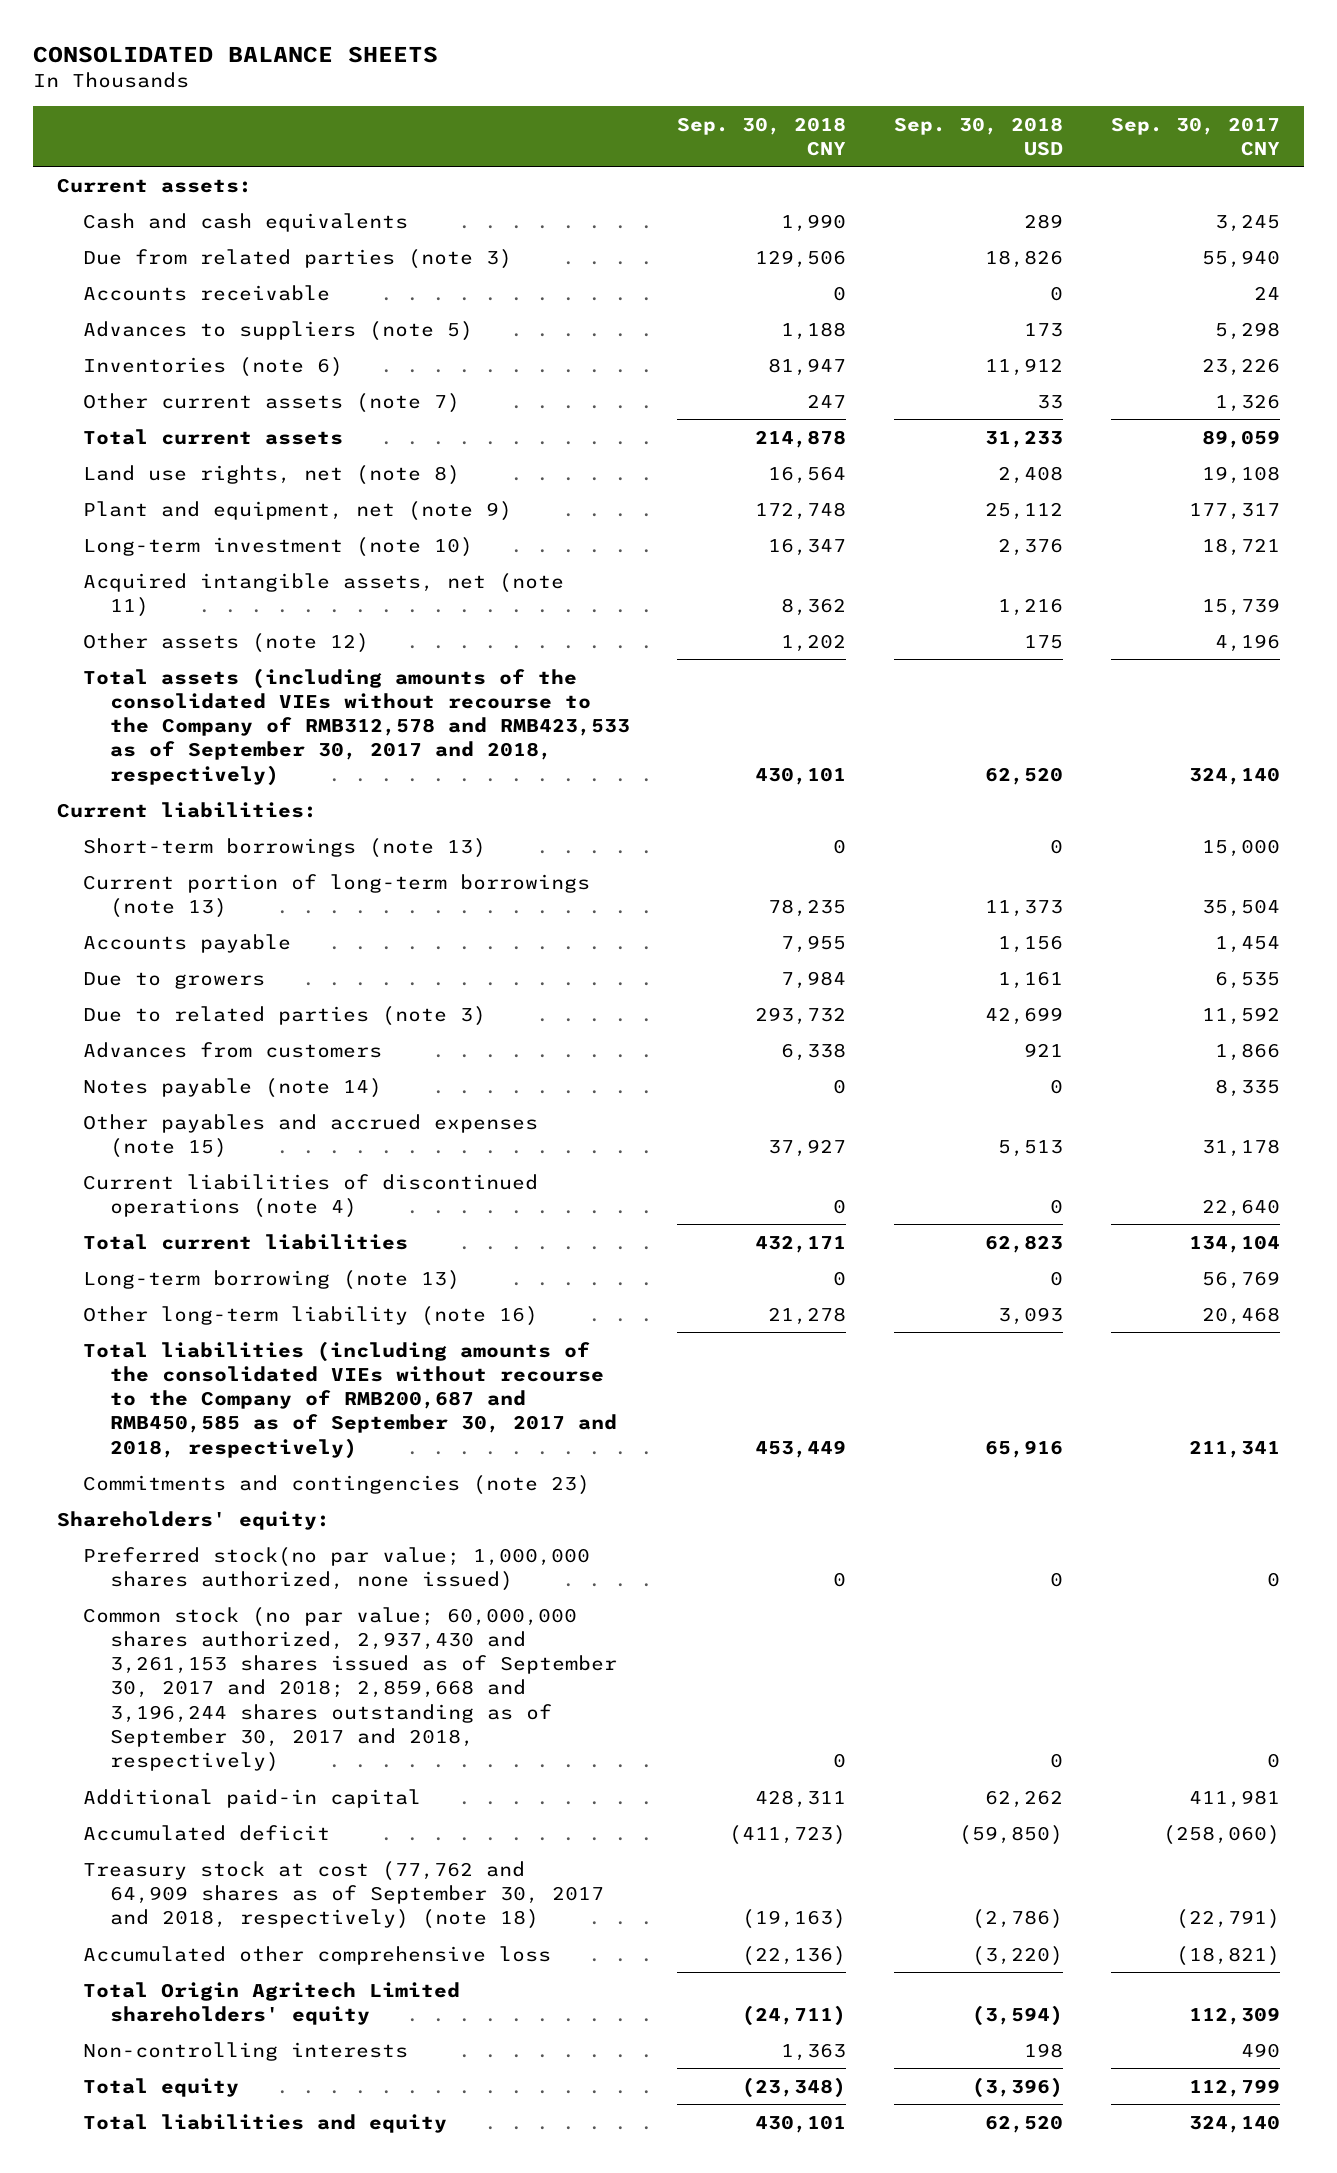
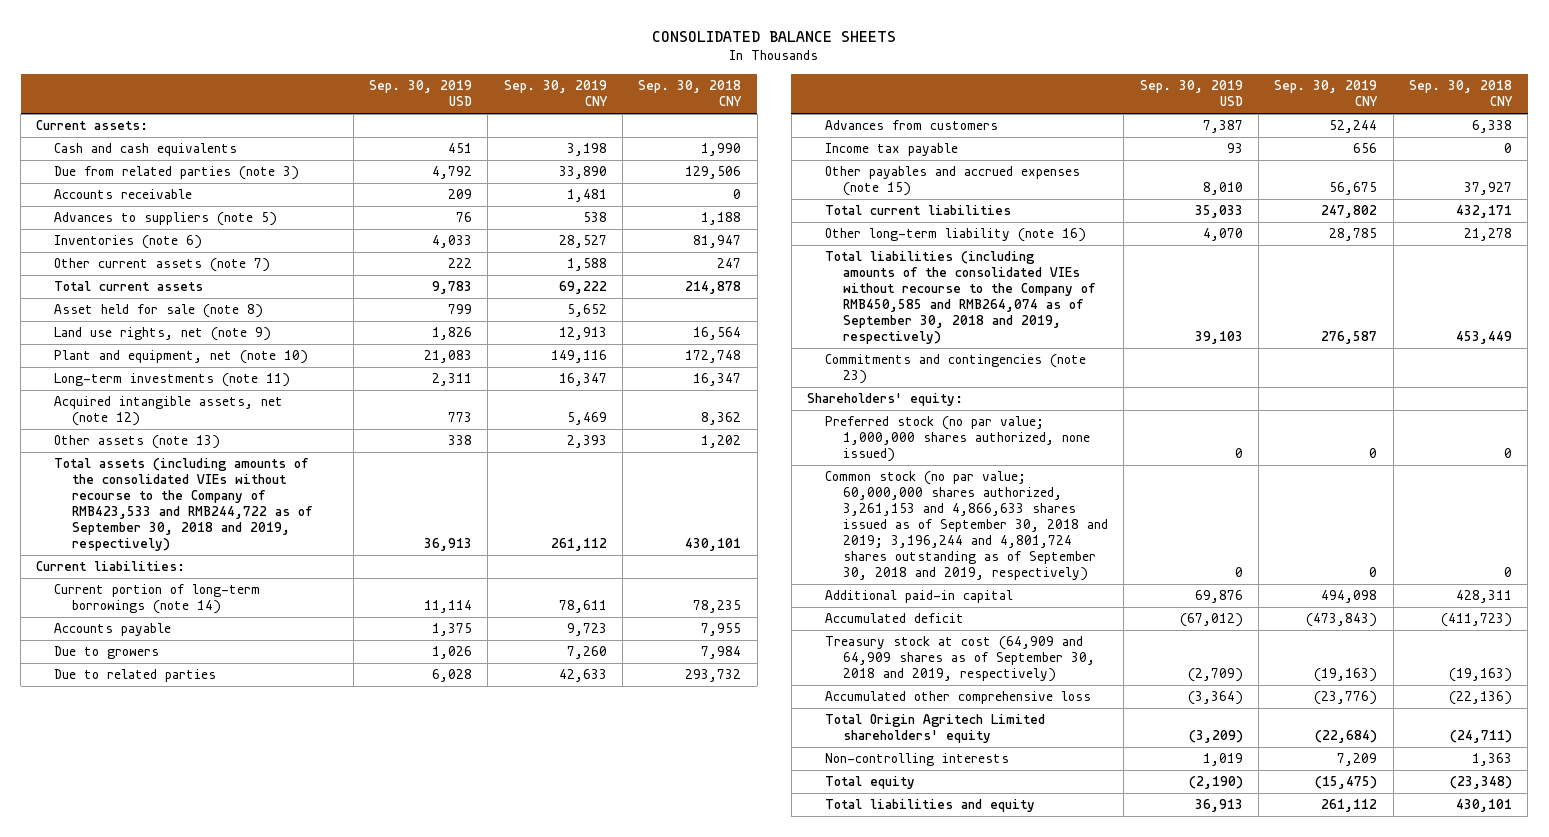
[894,116,1064,156] Sep. 30, 2018 USD -> none
[1111,116,1281,156] Sep. 30, 2017 CNY -> none
none -> [369,80,473,107] Sep. 30, 2019 USD
none -> [503,80,608,107] Sep. 30, 2019 CNY
none -> [54,304,264,319] Asset held for sale (note 8)
[83,464,461,485] Land use rights, net (note 8) -> [54,327,272,342] Land use rights, net (note 9)
[83,500,513,521] Plant and equipment, net (note 9) -> [54,350,309,365] Plant and equipment, net (note 10)
[83,536,474,557] Long-term investment (note 10) -> [54,373,291,388] Long-term investments (note 11)
[83,572,565,617] Acquired intangible assets, net (note 11) -> [54,396,284,427] Acquired intangible assets, net (note 12)
[83,632,370,653] Other assets (note 12) -> [54,435,221,450] Other assets (note 13)
[83,667,630,786] Total assets (including amounts of the consolidated VIEs without recourse to the Company of RMB312,578 and RMB423,533 as of September 30, 2017 and 2018, respectively) -> [54,458,313,552] Total assets (including amounts of the consolidated VIEs without recourse to the Company of RMB423,533 and RMB244,722 as of September 30, 2018 and 2019, respectively)
[83,837,487,858] Short-term borrowings (note 13) -> none
[83,873,591,918] Current portion of long-term borrowings (note 13) -> [54,584,261,615] Current portion of long-term borrowings (note 14)
[83,1005,487,1026] Due to related parties (note 3) -> [54,669,217,683] Due to related parties
[83,1077,383,1098] Notes payable (note 14) -> none
none -> [825,143,959,157] Income tax payable
[83,1173,539,1218] Current liabilities of discontinued operations (note 4) -> none
[83,1269,461,1290] Long-term borrowing (note 13) -> none
[83,1340,617,1459] Total liabilities (including amounts of the consolidated VIEs without recourse to the Company of RMB200,687 and RMB450,585 as of September 30, 2017 and 2018, respectively) -> [825,251,1096,345] Total liabilities (including amounts of the consolidated VIEs without recourse to the Company of RMB450,585 and RMB264,074 as of September 30, 2018 and 2019, respectively)
[83,1546,591,1591] Preferred stock(no par value; 1,000,000 shares authorized, none issued) -> [825,416,1091,463] Preferred stock (no par value; 1,000,000 shares authorized, none issued)
[83,1606,617,1773] Common stock (no par value; 60,000,000 shares authorized, 2,937,430 and 3,261,153 shares issued as of September 30, 2017 and 2018; 2,859,668 and 3,196,244 shares outstanding as of September 30, 2017 and 2018, respectively) -> [825,471,1109,582] Common stock (no par value; 60,000,000 shares authorized, 3,261,153 and 4,866,633 shares issued as of September 30, 2018 and 2019; 3,196,244 and 4,801,724 shares outstanding as of September 30, 2018 and 2019, respectively)
[83,1860,604,1930] Treasury stock at cost (77,762 and 64,909 shares as of September 30, 2017 and 2018, respectively) (note 18) -> [825,636,1096,683] Treasury stock at cost (64,909 and 64,909 shares as of September 30, 2018 and 2019, respectively)

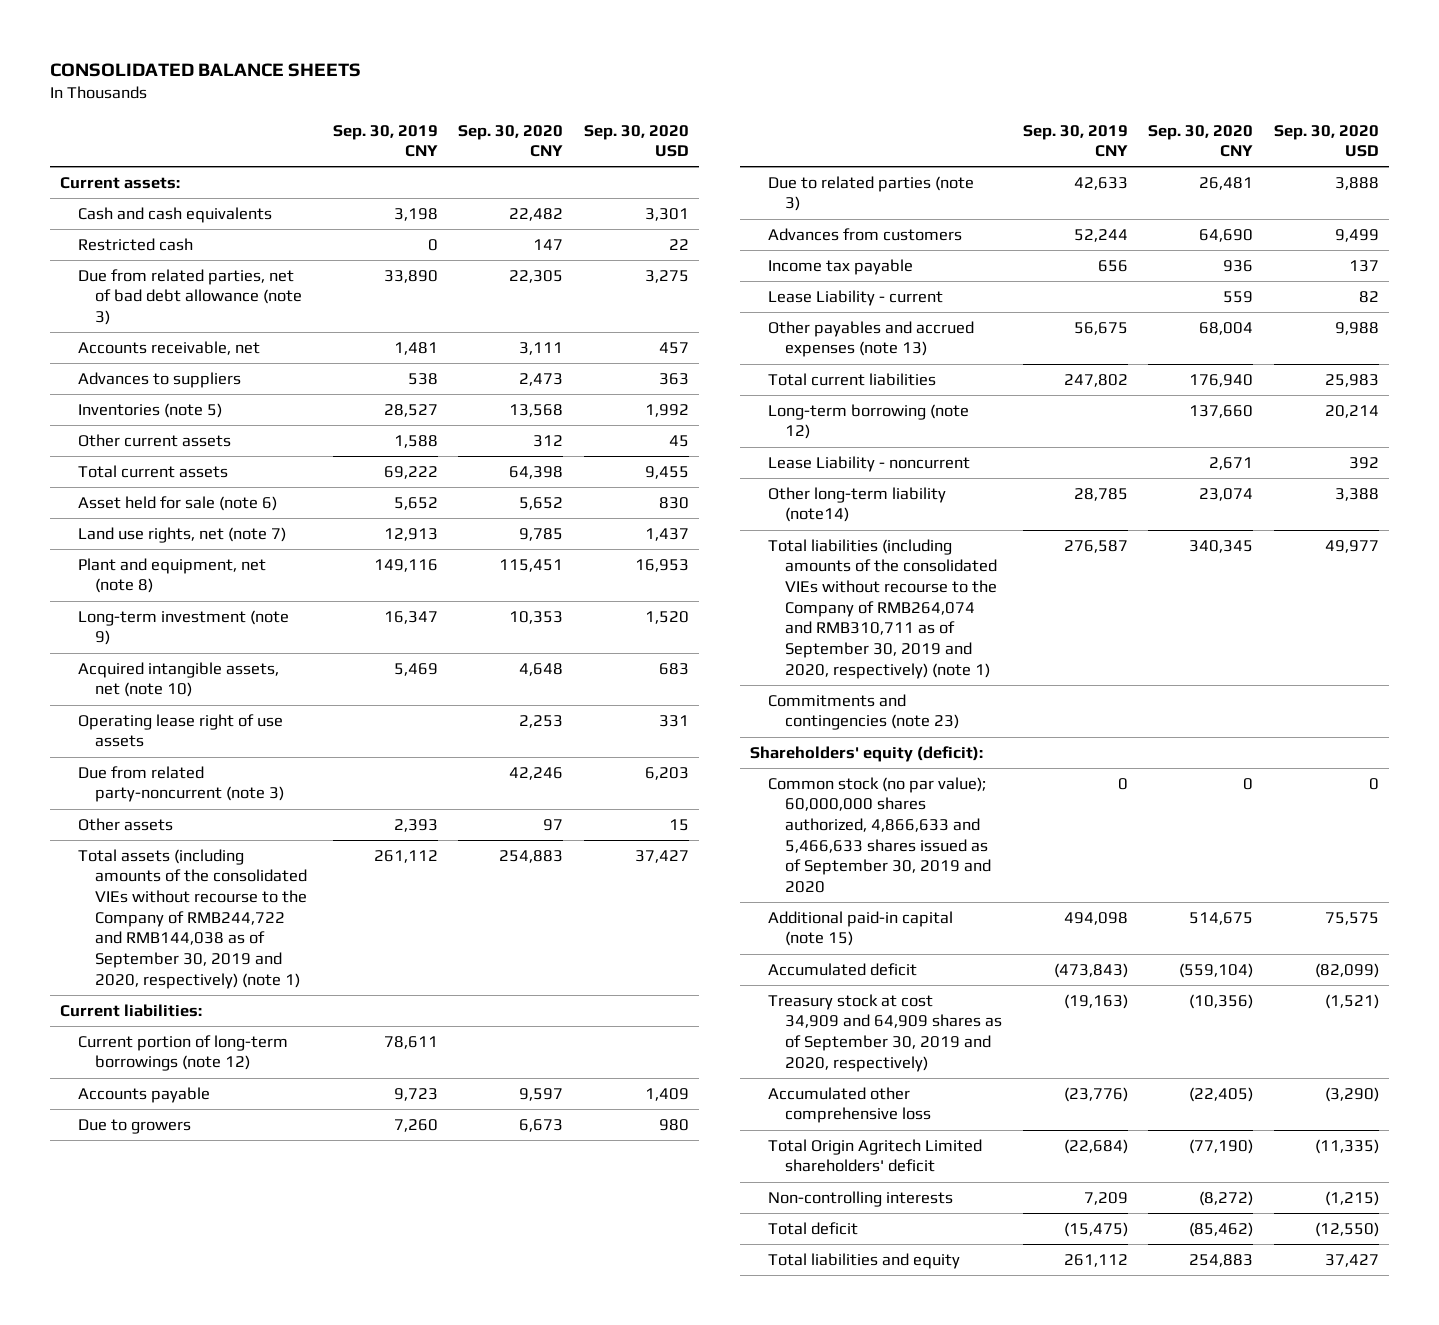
[369,80,473,107] Sep. 30, 2019 USD -> none
[638,80,743,107] Sep. 30, 2018 CNY -> none
none -> [458,124,564,158] Sep. 30, 2020 CNY
none -> [583,124,689,158] Sep. 30, 2020 USD
none -> [77,237,193,251] Restricted cash
[54,166,300,181] Due from related parties (note 3) -> [77,268,303,326] Due from related parties, net of bad debt allowance (note 3)
[54,189,193,200] Accounts receivable -> [77,340,260,355] Accounts receivable, net
[54,212,278,227] Advances to suppliers (note 5) -> [77,371,241,388] Advances to suppliers
[54,235,203,250] Inventories (note 6) -> [77,402,222,418] Inventories (note 5)
[54,258,271,273] Other current assets (note 7) -> [77,433,231,447] Other current assets
[54,304,264,319] Asset held for sale (note 8) -> [77,495,277,511] Asset held for sale (note 6)
[54,327,272,342] Land use rights, net (note 9) -> [77,526,286,543] Land use rights, net (note 7)
[54,350,309,365] Plant and equipment, net (note 10) -> [77,557,266,594] Plant and equipment, net (note 8)
[54,373,291,388] Long-term investments (note 11) -> [77,609,289,646] Long-term investment (note 9)
[54,396,284,427] Acquired intangible assets, net (note 12) -> [77,661,279,698] Acquired intangible assets, net (note 10)
none -> [77,713,283,748] Operating lease right of use assets
none -> [77,765,285,803] Due from related party-noncurrent (note 3)
[54,435,221,450] Other assets (note 13) -> [77,817,173,831] Other assets
[54,458,313,552] Total assets (including amounts of the consolidated VIEs without recourse to the Company of RMB423,533 and RMB244,722 as of September 30, 2018 and 2019, respectively) -> [77,848,308,989] Total assets (including amounts of the consolidated VIEs without recourse to the Company of RMB244,722 and RMB144,038 as of September 30, 2019 and 2020, respectively) (note 1)
[54,584,261,615] Current portion of long-term borrowings (note 14) -> [77,1034,288,1072] Current portion of long-term borrowings (note 12)
[54,669,217,683] Due to related parties -> [767,175,974,212] Due to related parties (note 3)
none -> [767,289,943,306] Lease Liability - current
[825,166,1081,197] Other payables and accrued expenses (note 15) -> [767,320,974,358] Other payables and accrued expenses (note 13)
none -> [767,403,969,440] Long-term borrowing (note 12)
none -> [767,455,970,472] Lease Liability - noncurrent
[825,228,1087,243] Other long-term liability (note 16) -> [767,486,946,523] Other long-term liability (note14)
[825,251,1096,345] Total liabilities (including amounts of the consolidated VIEs without recourse to the Company of RMB450,585 and RMB264,074 as of September 30, 2018 and 2019, respectively) -> [767,538,998,679] Total liabilities (including amounts of the consolidated VIEs without recourse to the Company of RMB264,074 and RMB310,711 as of September 30, 2019 and 2020, respectively) (note 1)
[825,416,1091,463] Preferred stock (no par value; 1,000,000 shares authorized, none issued) -> none
[807,393,964,407] Shareholders' equity: -> [750,745,984,762] Shareholders' equity (deficit):
[825,471,1109,582] Common stock (no par value; 60,000,000 shares authorized, 3,261,153 and 4,866,633 shares issued as of September 30, 2018 and 2019; 3,196,244 and 4,801,724 shares outstanding as of September 30, 2018 and 2019, respectively) -> [767,776,992,893] Common stock (no par value); 60,000,000 shares authorized, 4,866,633 and 5,466,633 shares issued as of September 30, 2019 and 2020
[825,590,1014,604] Additional paid-in capital -> [767,910,953,947] Additional paid-in capital (note 15)
[825,636,1096,683] Treasury stock at cost (64,909 and 64,909 shares as of September 30, 2018 and 2019, respectively) -> [767,993,1003,1072] Treasury stock at cost 34,909 and 64,909 shares as of September 30, 2019 and 2020, respectively)
[825,714,1046,744] Total Origin Agritech Limited shareholders' equity -> [767,1138,982,1173] Total Origin Agritech Limited shareholders' deficit
[825,776,916,790] Total equity -> [767,1221,858,1235] Total deficit

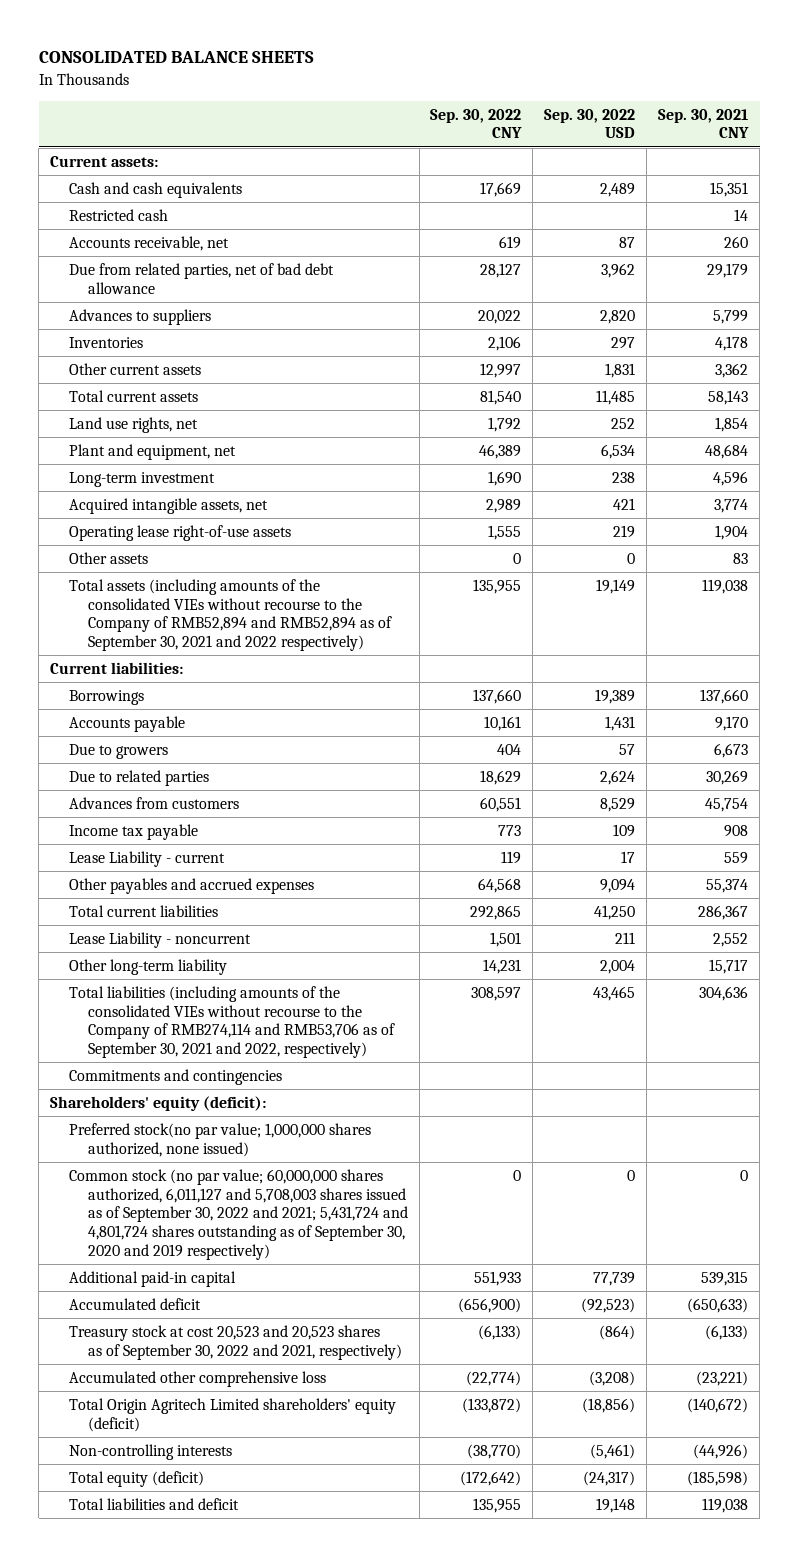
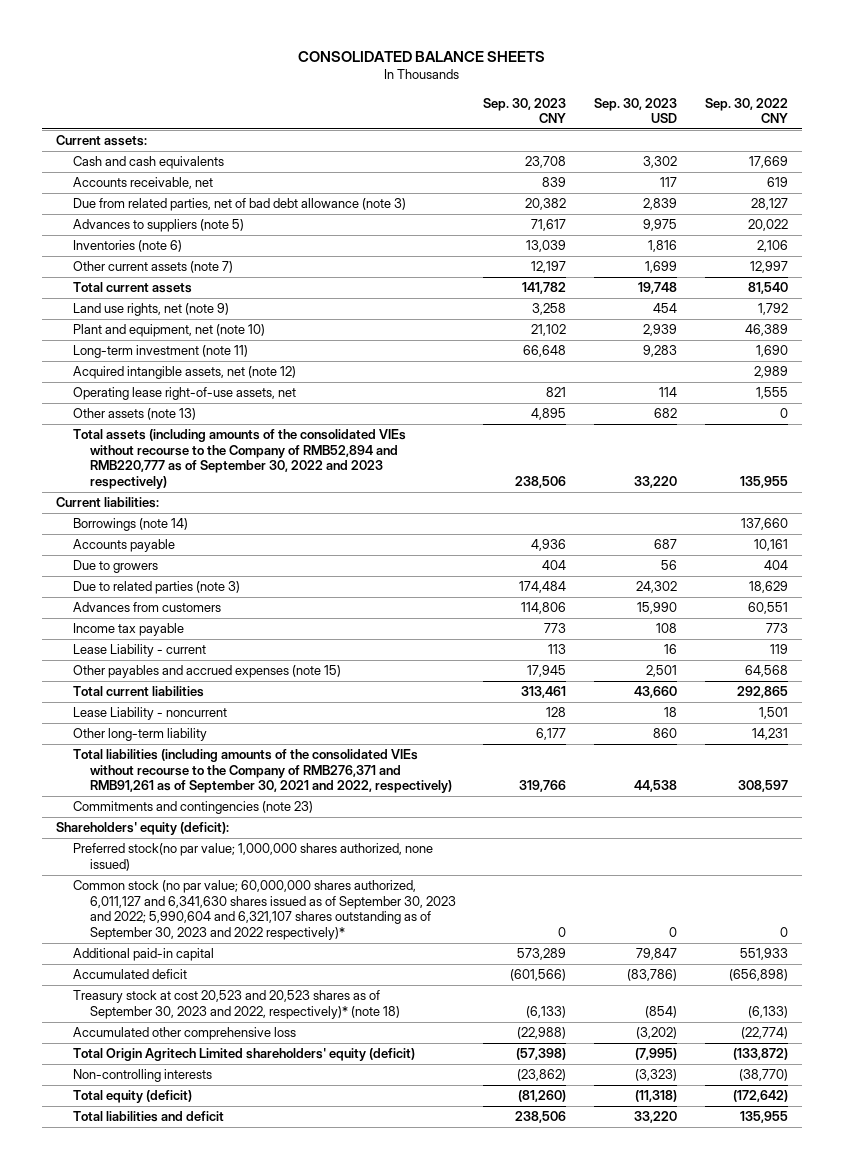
[544,108,636,139] Sep. 30, 2022 USD -> none
[658,108,750,139] Sep. 30, 2021 CNY -> none
none -> [483,97,567,124] Sep. 30, 2023 CNY
none -> [594,97,678,124] Sep. 30, 2023 USD
[68,209,168,222] Restricted cash -> none
[68,263,334,294] Due from related parties, net of bad debt allowance -> [72,198,406,212] Due from related parties, net of bad debt allowance (note 3)
[68,309,211,326] Advances to suppliers -> [72,219,244,233] Advances to suppliers (note 5)
[68,337,143,349] Inventories -> [72,240,182,253] Inventories (note 6)
[68,363,201,376] Other current assets -> [72,261,233,274] Other current assets (note 7)
[68,417,198,434] Land use rights, net -> [72,303,229,317] Land use rights, net (note 9)
[68,444,236,461] Plant and equipment, net -> [72,324,265,338] Plant and equipment, net (note 10)
[68,472,215,488] Long-term investment -> [72,345,248,359] Long-term investment (note 11)
[68,498,268,515] Acquired intangible assets, net -> [72,366,296,380] Acquired intangible assets, net (note 12)
[68,525,291,542] Operating lease right-of-use assets -> [72,387,296,401] Operating lease right-of-use assets, net
[68,552,148,565] Other assets -> [72,408,196,421] Other assets (note 13)
[68,579,392,651] Total assets (including amounts of the consolidated VIEs without recourse to the Company of RMB52,894 and RMB52,894 as of September 30, 2021 and 2022 respectively) -> [72,429,406,489] Total assets (including amounts of the consolidated VIEs without recourse to the Company of RMB52,894 and RMB220,777 as of September 30, 2022 and 2023 respectively)
[68,690,144,706] Borrowings -> [72,518,188,532] Borrowings (note 14)
[68,770,209,787] Due to related parties -> [72,581,240,595] Due to related parties (note 3)
[68,878,314,895] Other payables and accrued expenses -> [72,665,341,679] Other payables and accrued expenses (note 15)
[68,986,395,1058] Total liabilities (including amounts of the consolidated VIEs without recourse to the Company of RMB274,114 and RMB53,706 as of September 30, 2021 and 2022, respectively) -> [72,749,452,794] Total liabilities (including amounts of the consolidated VIEs without recourse to the Company of RMB276,371 and RMB91,261 as of September 30, 2021 and 2022, respectively)
[68,1069,282,1086] Commitments and contingencies -> [72,801,313,815] Commitments and contingencies (note 23)
[68,1169,408,1260] Common stock (no par value; 60,000,000 shares authorized, 6,011,127 and 5,708,003 shares issued as of September 30, 2022 and 2021; 5,431,724 and 4,801,724 shares outstanding as of September 30, 2020 and 2019 respectively) -> [72,880,456,940] Common stock (no par value; 60,000,000 shares authorized, 6,011,127 and 6,341,630 shares issued as of September 30, 2023 and 2022; 5,990,604 and 6,321,107 shares outstanding as of September 30, 2023 and 2022 respectively)*
[458,1298,522,1314] (656,900) -> [729,969,789,982] (656,898)
[68,1325,402,1360] Treasury stock at cost 20,523 and 20,523 shares as of September 30, 2022 and 2021, respectively) -> [72,990,400,1019] Treasury stock at cost 20,523 and 20,523 shares as of September 30, 2023 and 2022, respectively)* (note 18)

